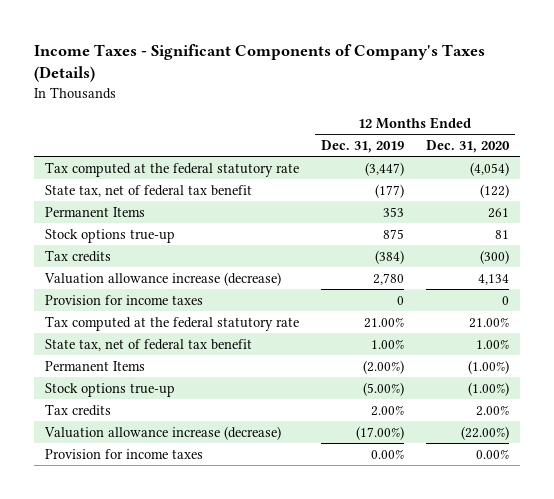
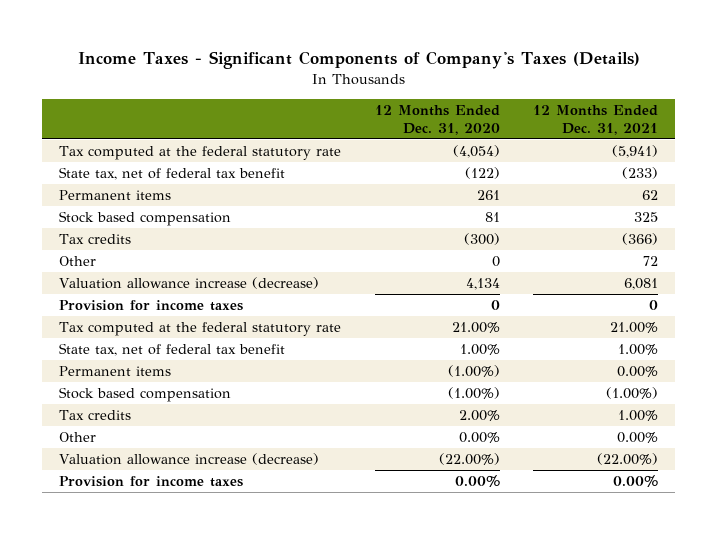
[320,139,404,153] Dec. 31, 2019 -> none
none -> [533,104,659,135] 12 Months Ended Dec. 31, 2021
[44,206,145,217] Permanent Items -> [58,190,171,201] Permanent items
[44,228,175,243] Stock options true-up -> [58,211,231,227] Stock based compensation
none -> [58,256,96,267] Other
[44,360,145,371] Permanent Items -> [58,366,171,377] Permanent items
[44,382,175,397] Stock options true-up -> [58,387,231,403] Stock based compensation
none -> [58,432,96,443] Other

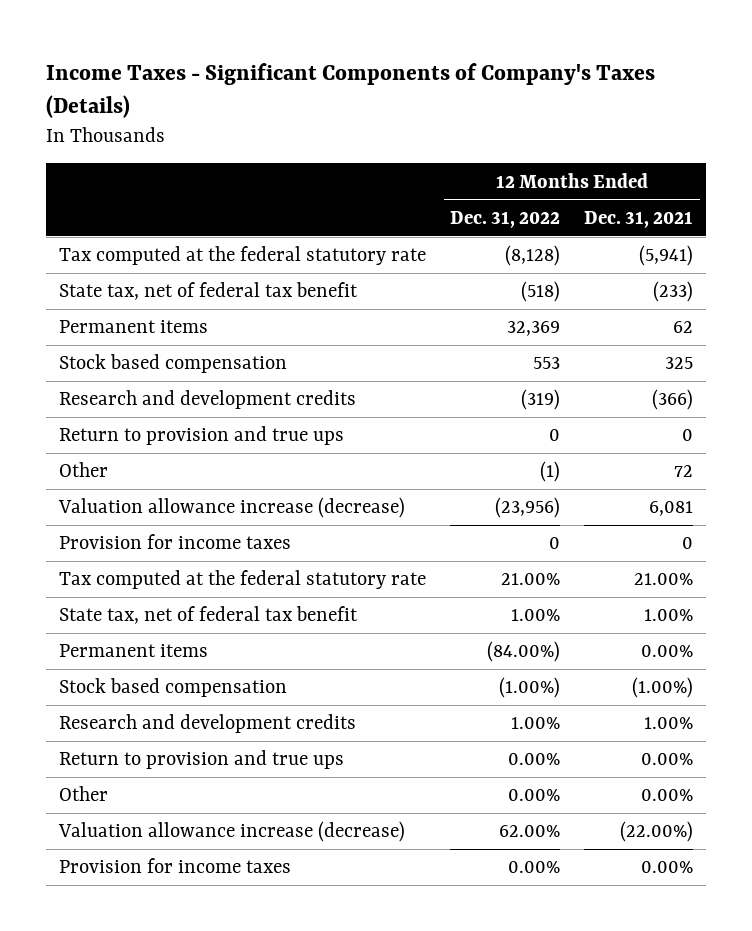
[374,104,500,135] 12 Months Ended Dec. 31, 2020 -> none
none -> [450,210,561,228] Dec. 31, 2022
[58,234,131,245] Tax credits -> [58,390,356,410] Research and development credits
none -> [58,426,344,446] Return to provision and true ups
[58,410,131,421] Tax credits -> [58,714,356,734] Research and development credits
none -> [58,750,344,770] Return to provision and true ups

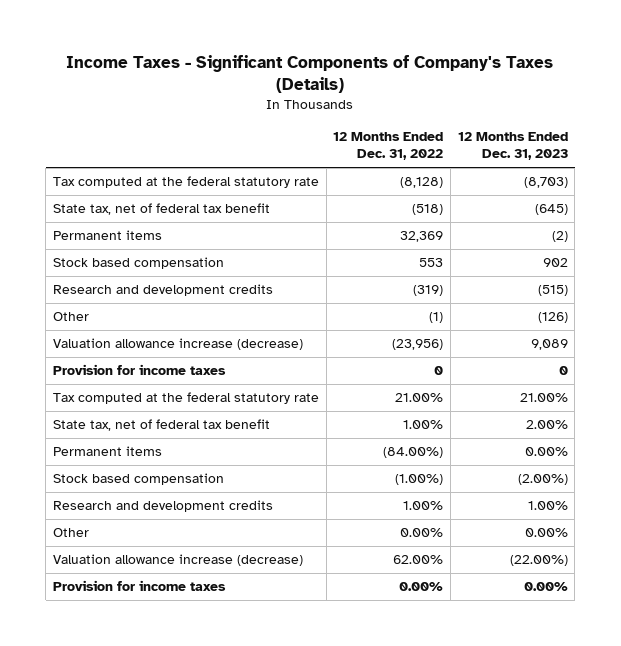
[584,210,694,228] Dec. 31, 2021 -> none
none -> [457,132,568,161] 12 Months Ended Dec. 31, 2023
[58,426,344,446] Return to provision and true ups -> none
[58,750,344,770] Return to provision and true ups -> none

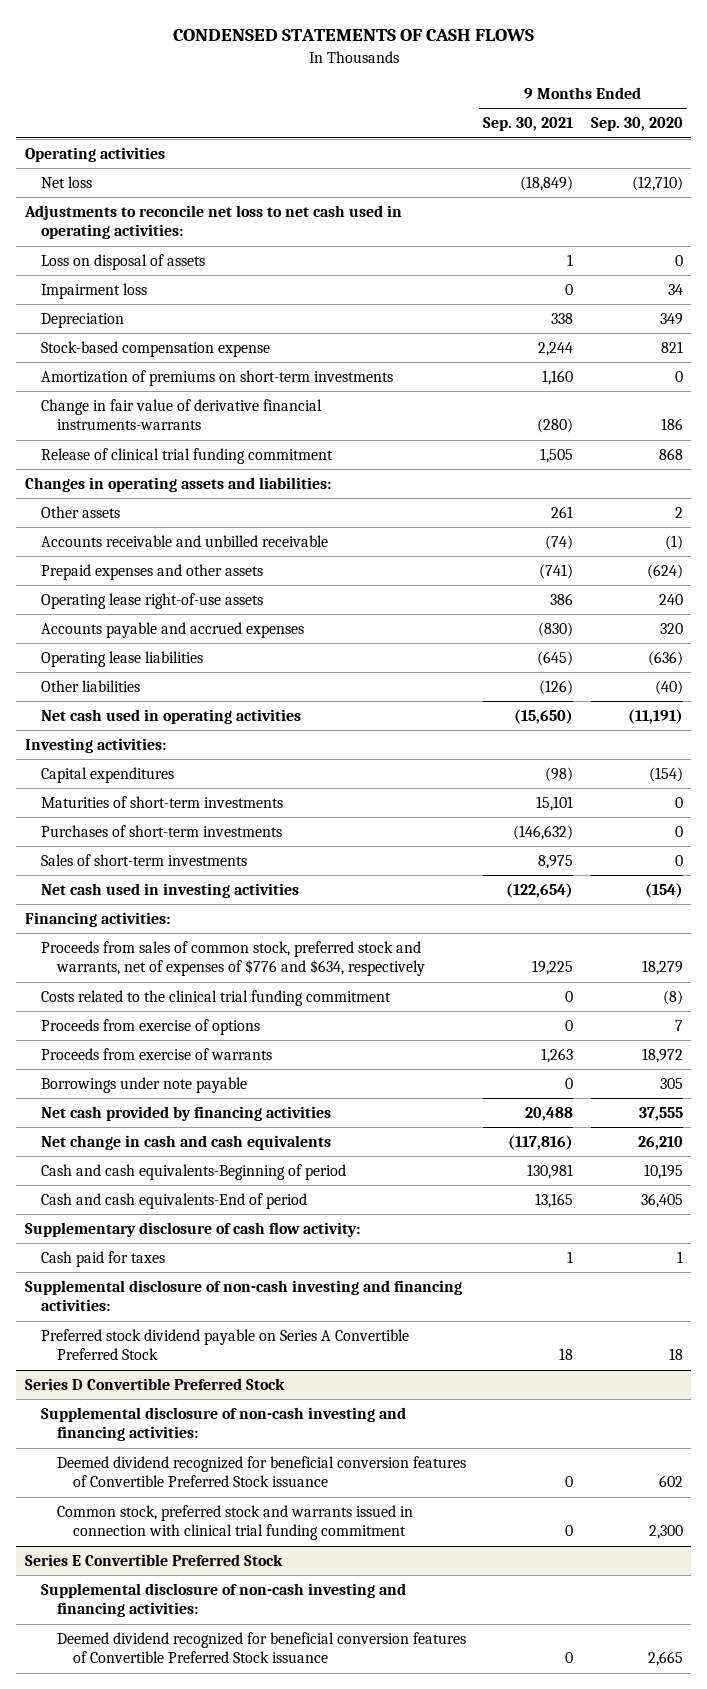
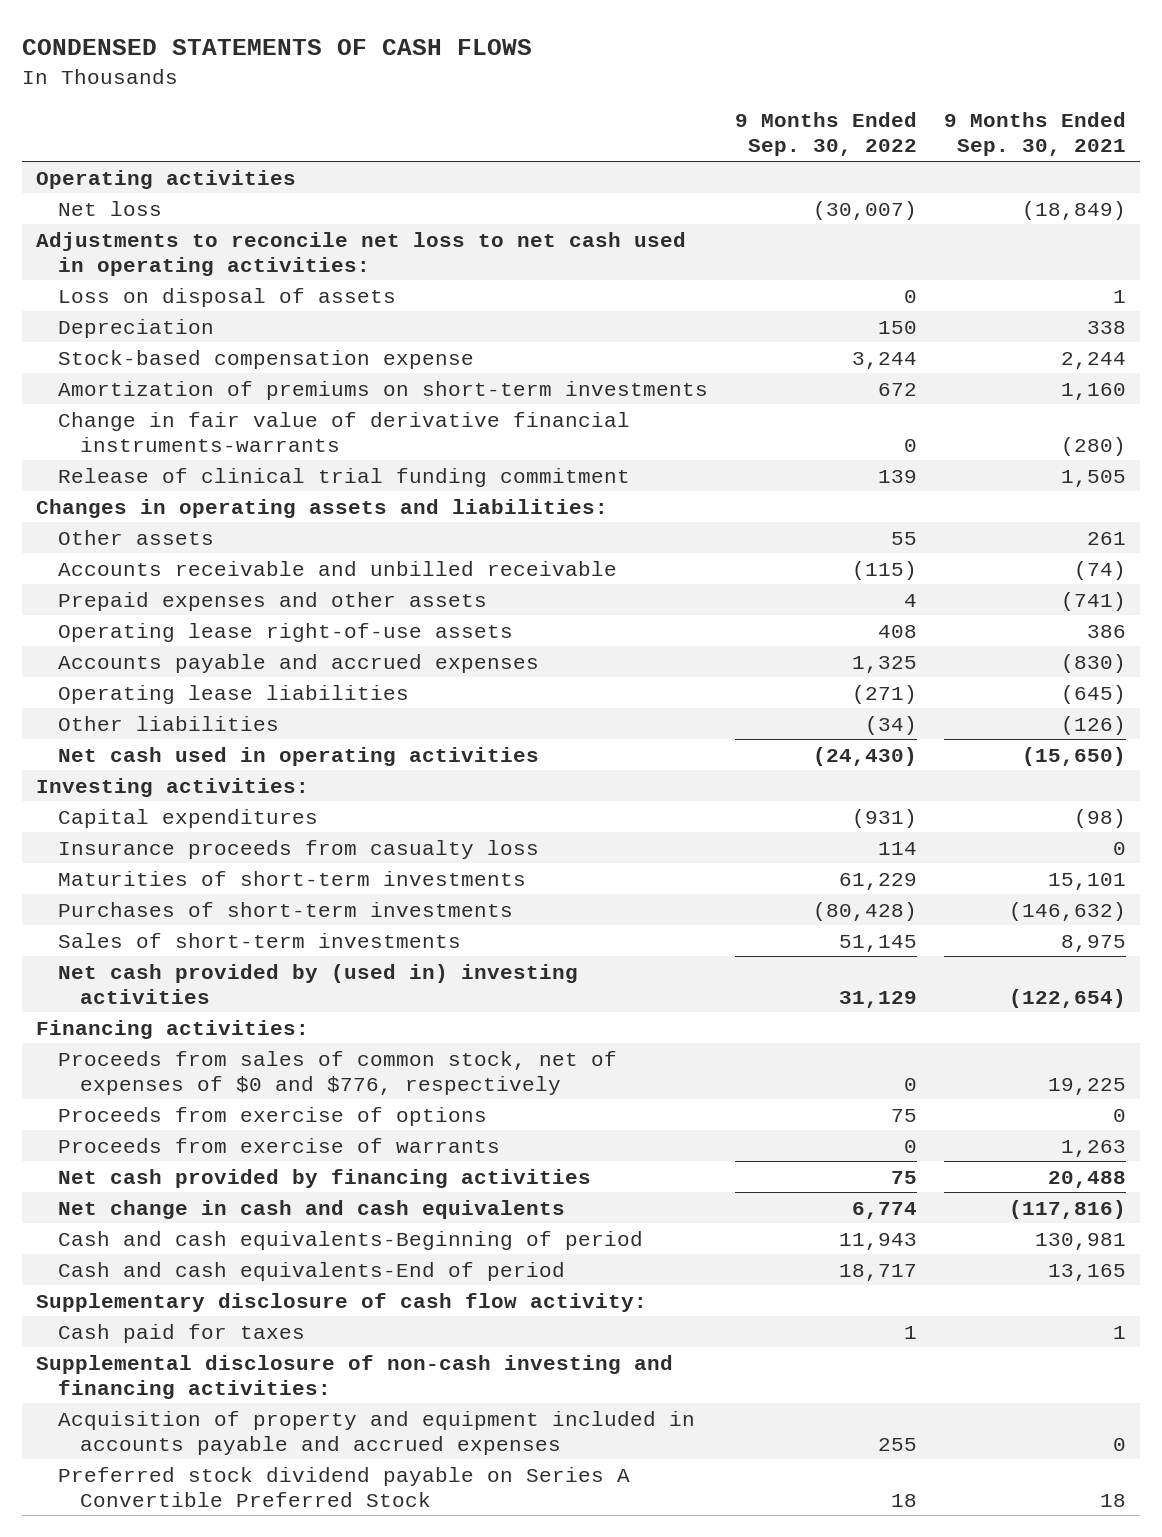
[590,117,683,132] Sep. 30, 2020 -> none
none -> [735,112,918,157] 9 Months Ended Sep. 30, 2022
[40,283,147,300] Impairment loss -> none
none -> [58,839,540,859] Insurance proceeds from casualty loss
[40,883,299,899] Net cash used in investing activities -> [58,963,579,1004] Net cash provided by (used in) investing activities
[40,990,391,1007] Costs related to the clinical trial funding commitment -> none
[40,941,425,977] Proceeds from sales of common stock, preferred stock and warrants, net of expenses of $776 and $634, respectively -> [58,1050,618,1095] Proceeds from sales of common stock, net of expenses of $0 and $776, respectively
[40,1077,247,1094] Borrowings under note payable -> none
none -> [58,1410,696,1455] Acquisition of property and equipment included in accounts payable and accrued expenses
[24,1378,285,1391] Series D Convertible Preferred Stock -> none
[40,1407,406,1442] Supplemental disclosure of non-cash investing and financing activities: -> none
[56,1456,466,1488] Deemed dividend recognized for beneficial conversion features of Convertible Preferred Stock issuance -> none
[56,1505,413,1541] Common stock, preferred stock and warrants issued in connection with clinical trial funding commitment -> none
[24,1554,283,1567] Series E Convertible Preferred Stock -> none
[40,1583,406,1618] Supplemental disclosure of non-cash investing and financing activities: -> none
[56,1632,466,1664] Deemed dividend recognized for beneficial conversion features of Convertible Preferred Stock issuance -> none

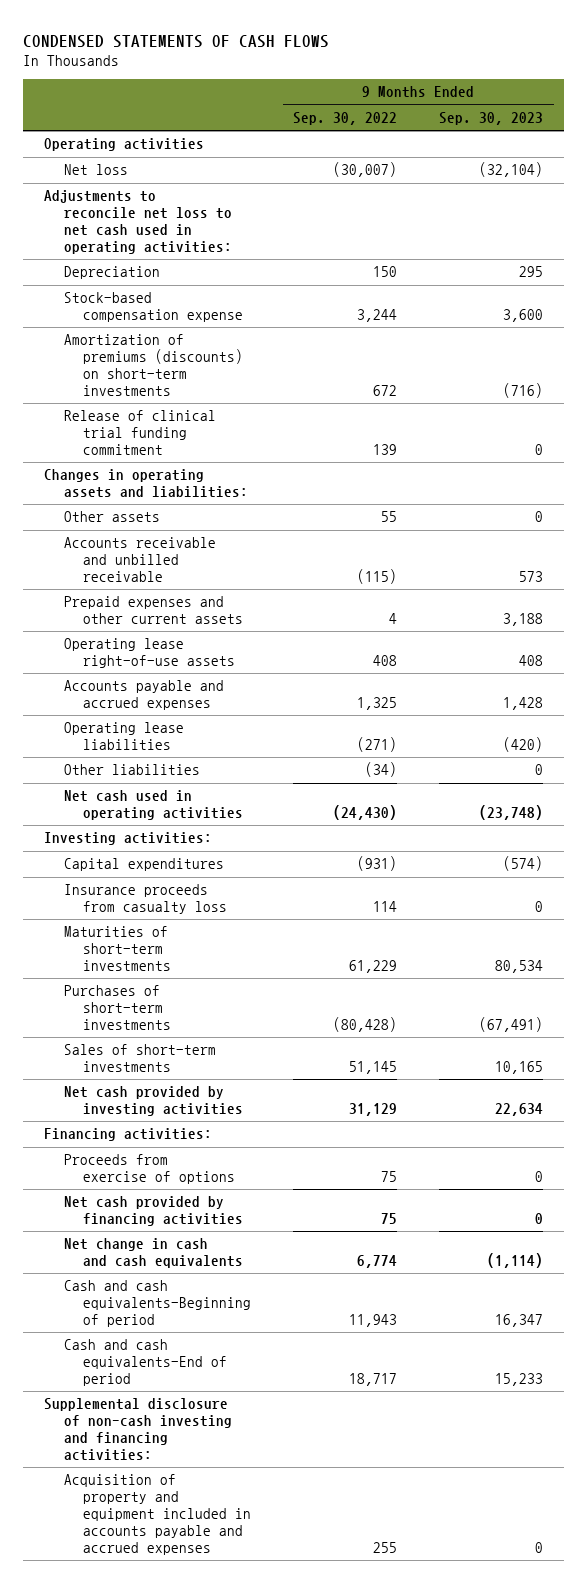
[944,112,1127,157] 9 Months Ended Sep. 30, 2021 -> none
none -> [439,111,544,125] Sep. 30, 2023
[58,287,397,307] Loss on disposal of assets -> none
[58,411,631,452] Change in fair value of derivative financial instruments-warrants -> none
[58,380,709,400] Amortization of premiums on short-term investments -> [63,334,244,396] Amortization of premiums (discounts) on short-term investments
[58,591,488,611] Prepaid expenses and other assets -> [63,596,244,625] Prepaid expenses and other current assets
[58,963,579,1004] Net cash provided by (used in) investing activities -> [63,1086,244,1117] Net cash provided by investing activities
[58,1050,618,1095] Proceeds from sales of common stock, net of expenses of $0 and $776, respectively -> none
[58,1137,501,1153] Proceeds from exercise of warrants -> none
[35,1292,647,1312] Supplementary disclosure of cash flow activity: -> none
[58,1323,306,1343] Cash paid for taxes -> none
[58,1466,631,1507] Preferred stock dividend payable on Series A Convertible Preferred Stock -> none

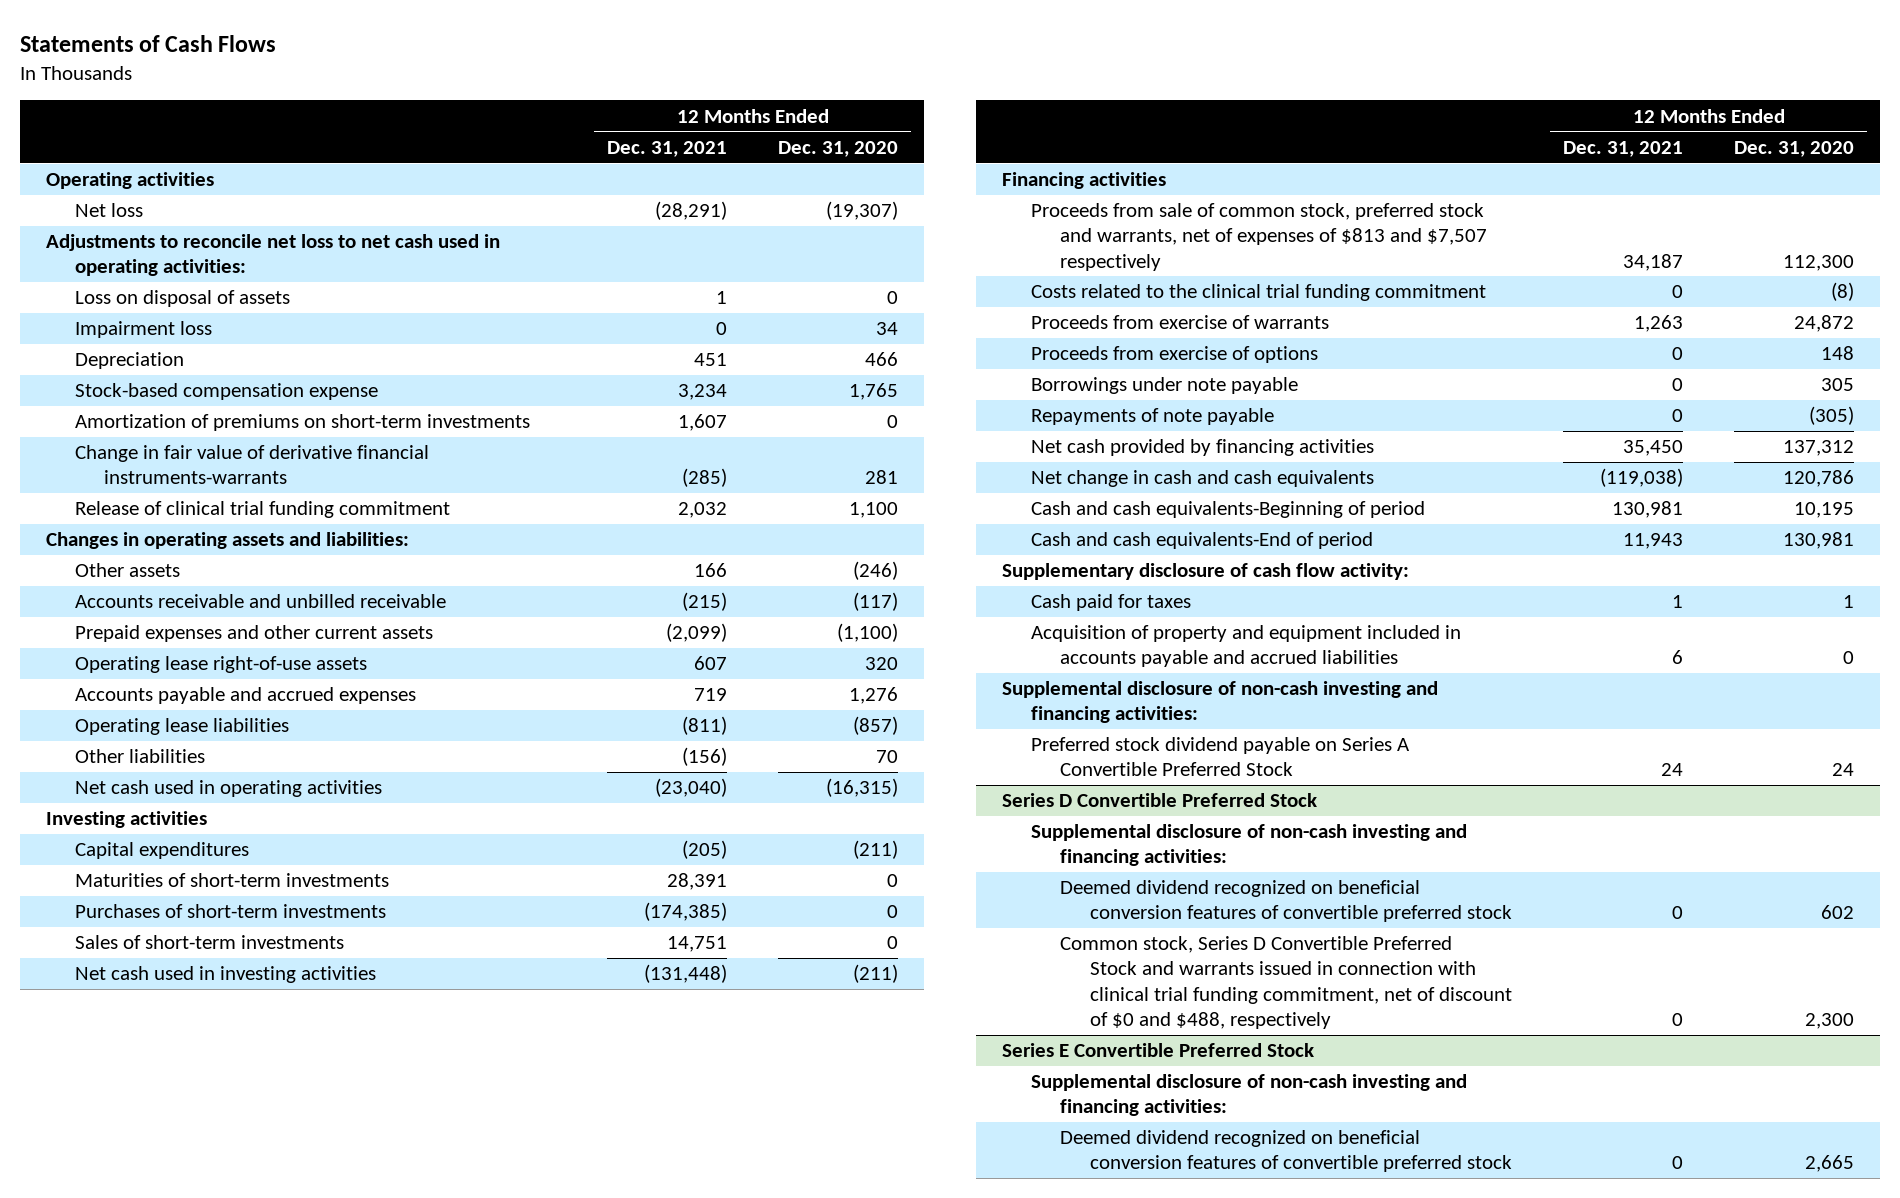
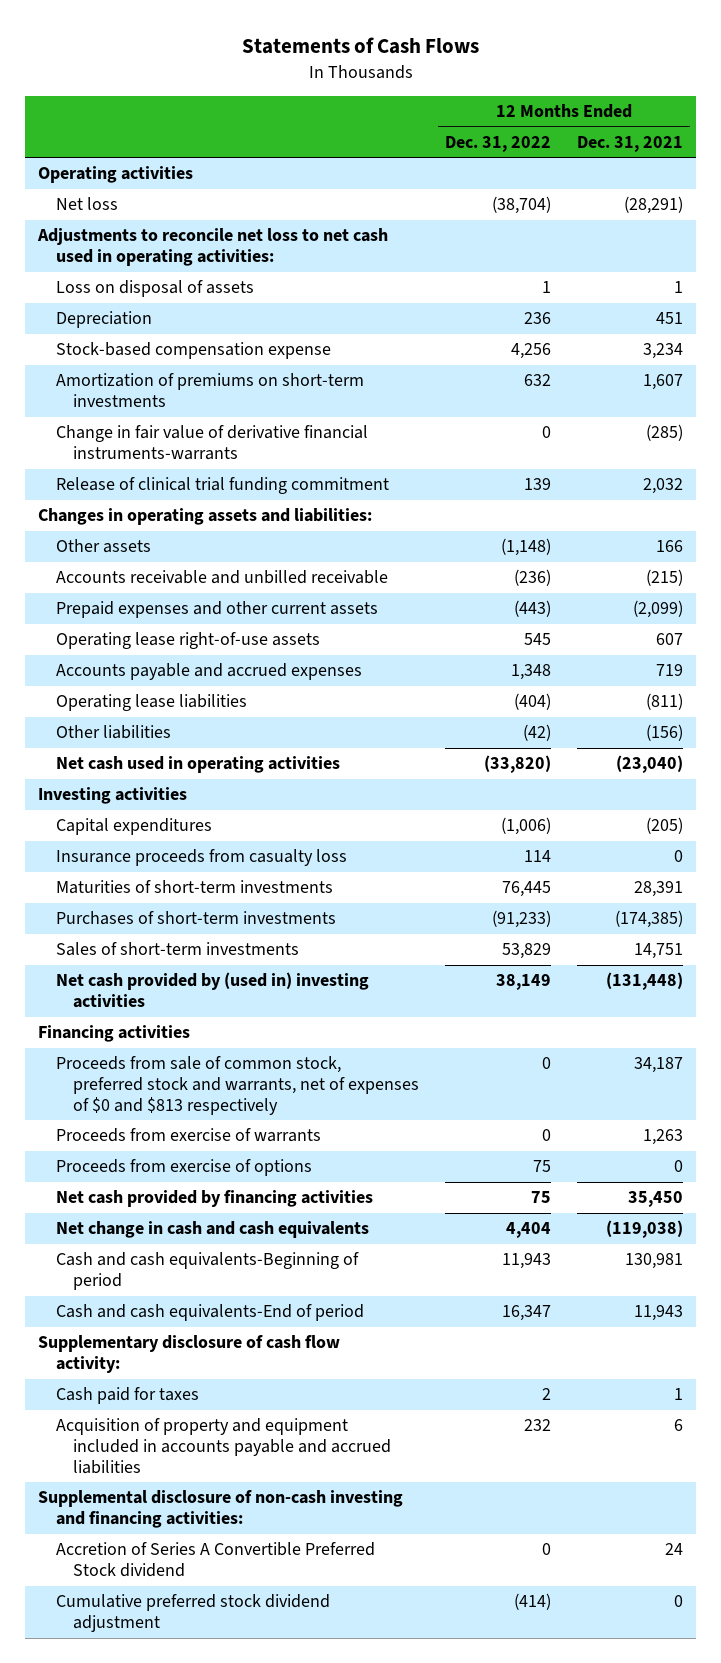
[778,141,899,158] Dec. 31, 2020 -> none
none -> [444,135,551,152] Dec. 31, 2022
[74,321,212,339] Impairment loss -> none
none -> [55,849,347,867] Insurance proceeds from casualty loss
[74,966,376,984] Net cash used in investing activities -> [55,972,369,1009] Net cash provided by (used in) investing activities
[1030,284,1486,302] Costs related to the clinical trial funding commitment -> none
[1030,203,1488,271] Proceeds from sale of common stock, preferred stock and warrants, net of expenses of $813 and $7,507 respectively -> [55,1056,419,1116] Proceeds from sale of common stock, preferred stock and warrants, net of expenses of $0 and $813 respectively
[1030,377,1298,395] Borrowings under note payable -> none
[1030,408,1274,426] Repayments of note payable -> none
[1001,793,1317,808] Series D Convertible Preferred Stock -> none
[1030,824,1467,867] Supplemental disclosure of non-cash investing and financing activities: -> none
[1060,880,1512,923] Deemed dividend recognized on beneficial conversion features of convertible preferred stock -> none
[1060,936,1512,1029] Common stock, Series D Convertible Preferred Stock and warrants issued in connection with clinical trial funding commitment, net of discount of $0 and $488, respectively -> none
[1001,1043,1314,1058] Series E Convertible Preferred Stock -> none
[1030,1074,1467,1117] Supplemental disclosure of non-cash investing and financing activities: -> none
[1060,1130,1512,1173] Deemed dividend recognized on beneficial conversion features of convertible preferred stock -> none
[1030,737,1410,777] Preferred stock dividend payable on Series A Convertible Preferred Stock -> [55,1542,375,1578] Accretion of Series A Convertible Preferred Stock dividend
none -> [55,1594,330,1633] Cumulative preferred stock dividend adjustment

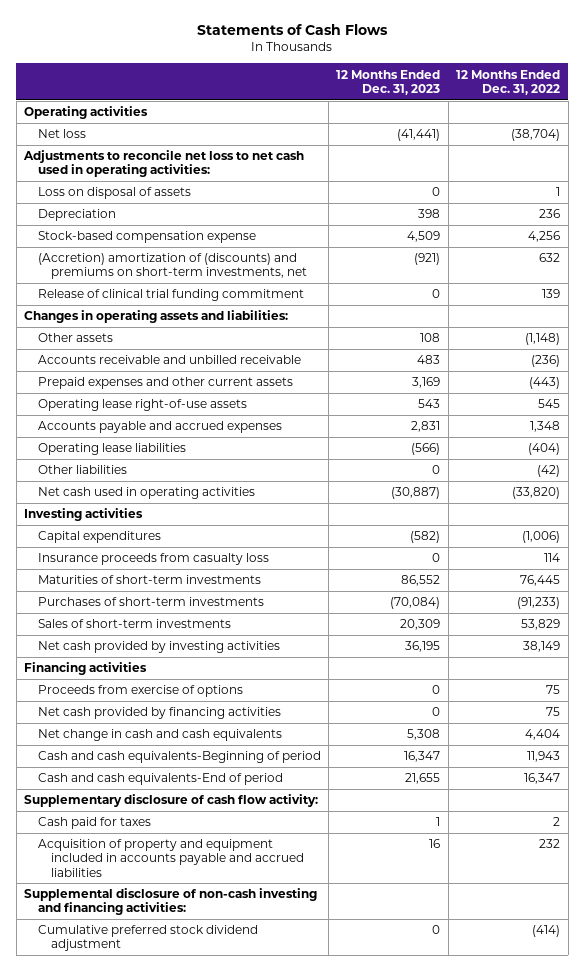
[577,135,684,152] Dec. 31, 2021 -> none
none -> [336,69,441,95] 12 Months Ended Dec. 31, 2023
[55,425,368,461] Change in fair value of derivative financial instruments-warrants -> none
[55,373,364,408] Amortization of premiums on short-term investments -> [37,253,308,280] (Accretion) amortization of (discounts) and premiums on short-term investments, net
[55,972,369,1009] Net cash provided by (used in) investing activities -> [37,641,280,654] Net cash provided by investing activities
[55,1056,419,1116] Proceeds from sale of common stock, preferred stock and warrants, net of expenses of $0 and $813 respectively -> none
[55,1128,321,1143] Proceeds from exercise of warrants -> none
[55,1542,375,1578] Accretion of Series A Convertible Preferred Stock dividend -> none

